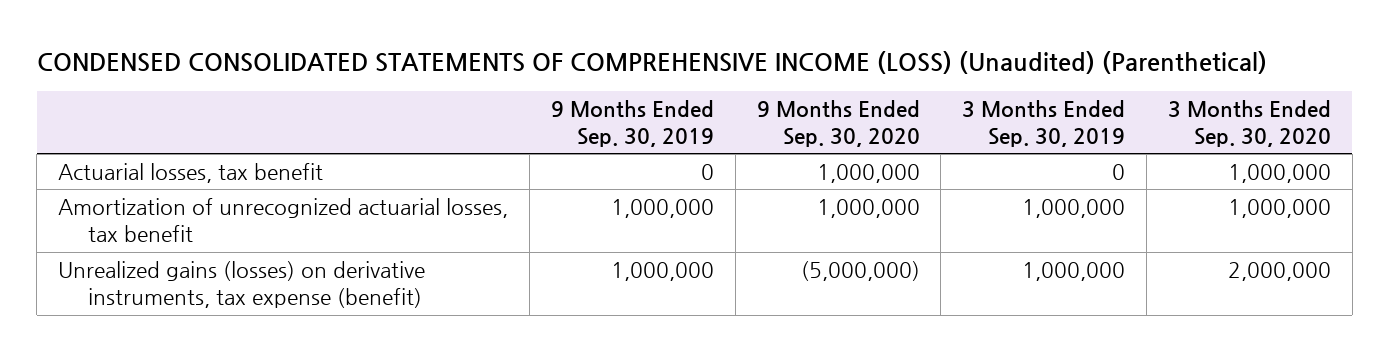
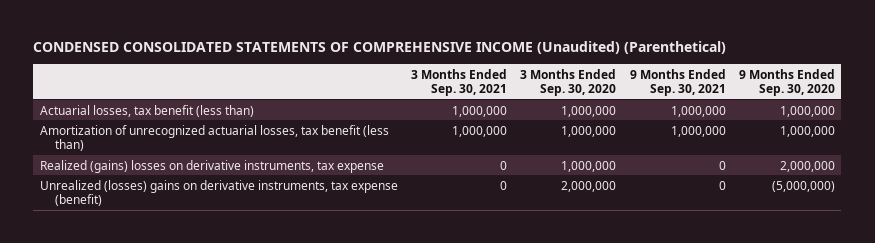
[36,50,1267,74] CONDENSED CONSOLIDATED STATEMENTS OF COMPREHENSIVE INCOME (LOSS) (Unaudited) (Parenthetical) -> [33,41,727,55] CONDENSED CONSOLIDATED STATEMENTS OF COMPREHENSIVE INCOME (Unaudited) (Parenthetical)
[550,99,714,148] 9 Months Ended Sep. 30, 2019 -> none
[962,99,1126,148] 3 Months Ended Sep. 30, 2019 -> none
none -> [411,68,508,96] 3 Months Ended Sep. 30, 2021
none -> [629,68,726,96] 9 Months Ended Sep. 30, 2021
[58,163,324,184] Actuarial losses, tax benefit -> [40,104,255,117] Actuarial losses, tax benefit (less than)
[58,198,509,243] Amortization of unrecognized actuarial losses, tax benefit -> [40,124,390,151] Amortization of unrecognized actuarial losses, tax benefit (less than)
none -> [40,159,385,173] Realized (gains) losses on derivative instruments, tax expense
[58,261,426,309] Unrealized gains (losses) on derivative instruments, tax expense (benefit) -> [40,179,399,206] Unrealized (losses) gains on derivative instruments, tax expense (benefit)

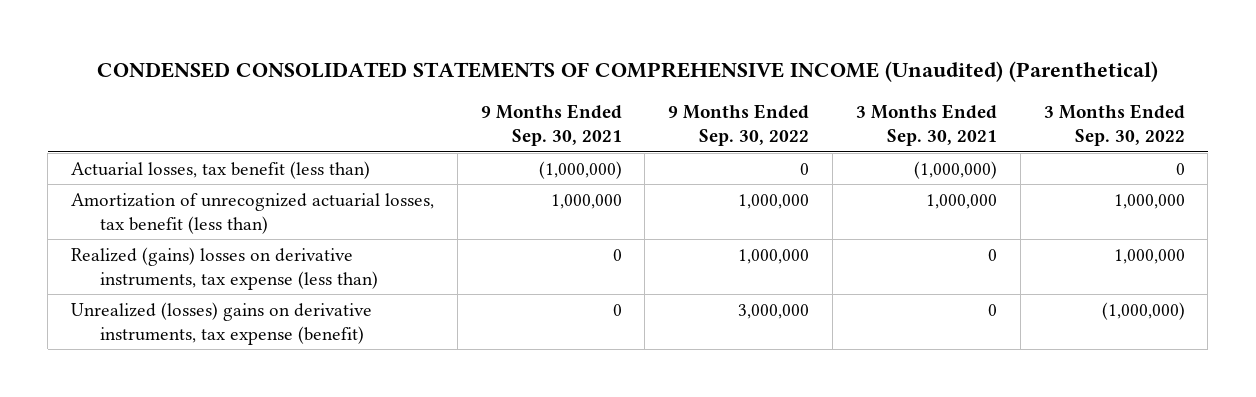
[520,68,617,96] 3 Months Ended Sep. 30, 2020 -> none
[738,68,835,96] 9 Months Ended Sep. 30, 2020 -> none
none -> [668,104,810,147] 9 Months Ended Sep. 30, 2022
none -> [1043,104,1185,147] 3 Months Ended Sep. 30, 2022
[452,105,508,117] 1,000,000 -> [913,160,997,179] (1,000,000)
[670,105,726,117] 1,000,000 -> [538,160,622,179] (1,000,000)
[40,159,385,173] Realized (gains) losses on derivative instruments, tax expense -> [70,246,378,290] Realized (gains) losses on derivative instruments, tax expense (less than)

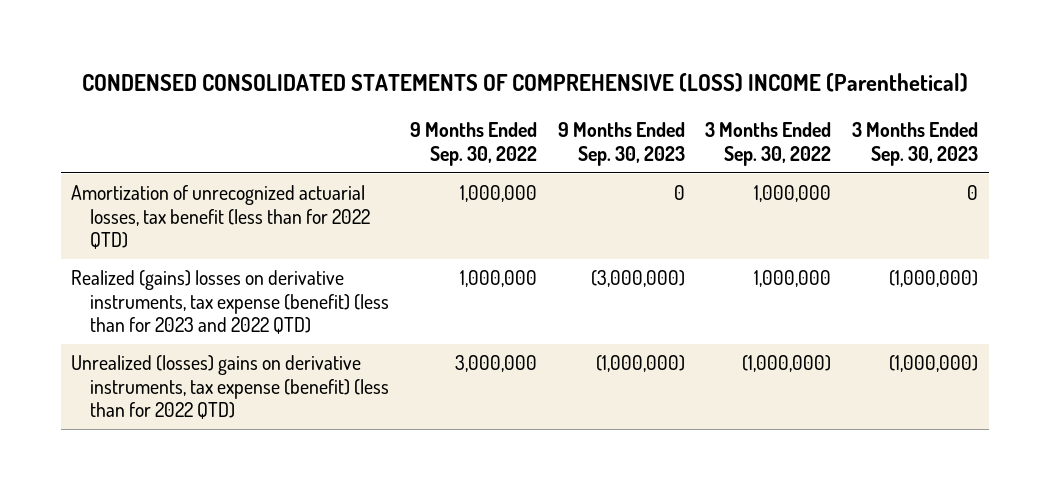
[96,61,1158,83] CONDENSED CONSOLIDATED STATEMENTS OF COMPREHENSIVE INCOME (Unaudited) (Parenthetical) -> [81,73,968,93] CONDENSED CONSOLIDATED STATEMENTS OF COMPREHENSIVE (LOSS) INCOME (Parenthetical)
[480,104,622,147] 9 Months Ended Sep. 30, 2021 -> none
[855,104,997,147] 3 Months Ended Sep. 30, 2021 -> none
none -> [557,122,685,166] 9 Months Ended Sep. 30, 2023
none -> [852,122,979,166] 3 Months Ended Sep. 30, 2023
[70,160,370,179] Actuarial losses, tax benefit (less than) -> none
[70,192,434,234] Amortization of unrecognized actuarial losses, tax benefit (less than) -> [71,185,371,250] Amortization of unrecognized actuarial losses, tax benefit (less than for 2022 QTD)
[70,246,378,290] Realized (gains) losses on derivative instruments, tax expense (less than) -> [71,270,390,335] Realized (gains) losses on derivative instruments, tax expense (benefit) (less than for 2023 and 2022 QTD)
[70,301,372,345] Unrealized (losses) gains on derivative instruments, tax expense (benefit) -> [71,355,390,420] Unrealized (losses) gains on derivative instruments, tax expense (benefit) (less than for 2022 QTD)

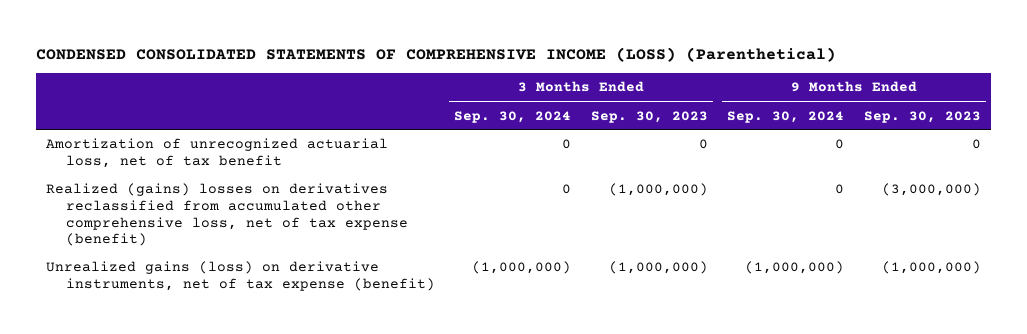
[81,73,968,93] CONDENSED CONSOLIDATED STATEMENTS OF COMPREHENSIVE (LOSS) INCOME (Parenthetical) -> [36,46,837,62] CONDENSED CONSOLIDATED STATEMENTS OF COMPREHENSIVE INCOME (LOSS) (Parenthetical)
[410,122,538,166] 9 Months Ended Sep. 30, 2022 -> none
[705,122,832,166] 3 Months Ended Sep. 30, 2022 -> none
none -> [454,110,572,123] Sep. 30, 2024
none -> [727,110,845,123] Sep. 30, 2024
[71,185,371,250] Amortization of unrecognized actuarial losses, tax benefit (less than for 2022 QTD) -> [46,138,389,168] Amortization of unrecognized actuarial loss, net of tax benefit
[71,270,390,335] Realized (gains) losses on derivative instruments, tax expense (benefit) (less than for 2023 and 2022 QTD) -> [46,183,408,247] Realized (gains) losses on derivatives reclassified from accumulated other comprehensive loss, net of tax expense (benefit)
[71,355,390,420] Unrealized (losses) gains on derivative instruments, tax expense (benefit) (less than for 2022 QTD) -> [46,261,435,291] Unrealized gains (loss) on derivative instruments, net of tax expense (benefit)

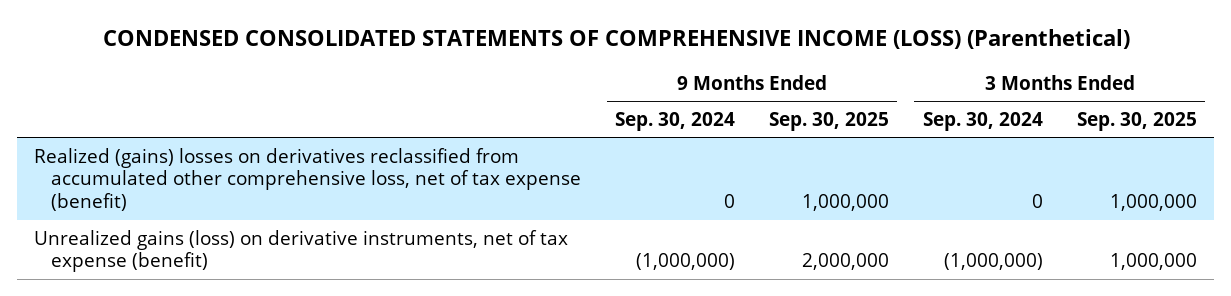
[590,110,708,123] Sep. 30, 2023 -> none
[863,110,981,123] Sep. 30, 2023 -> none
none -> [769,111,890,131] Sep. 30, 2025
none -> [1076,111,1197,131] Sep. 30, 2025
[46,138,389,168] Amortization of unrecognized actuarial loss, net of tax benefit -> none

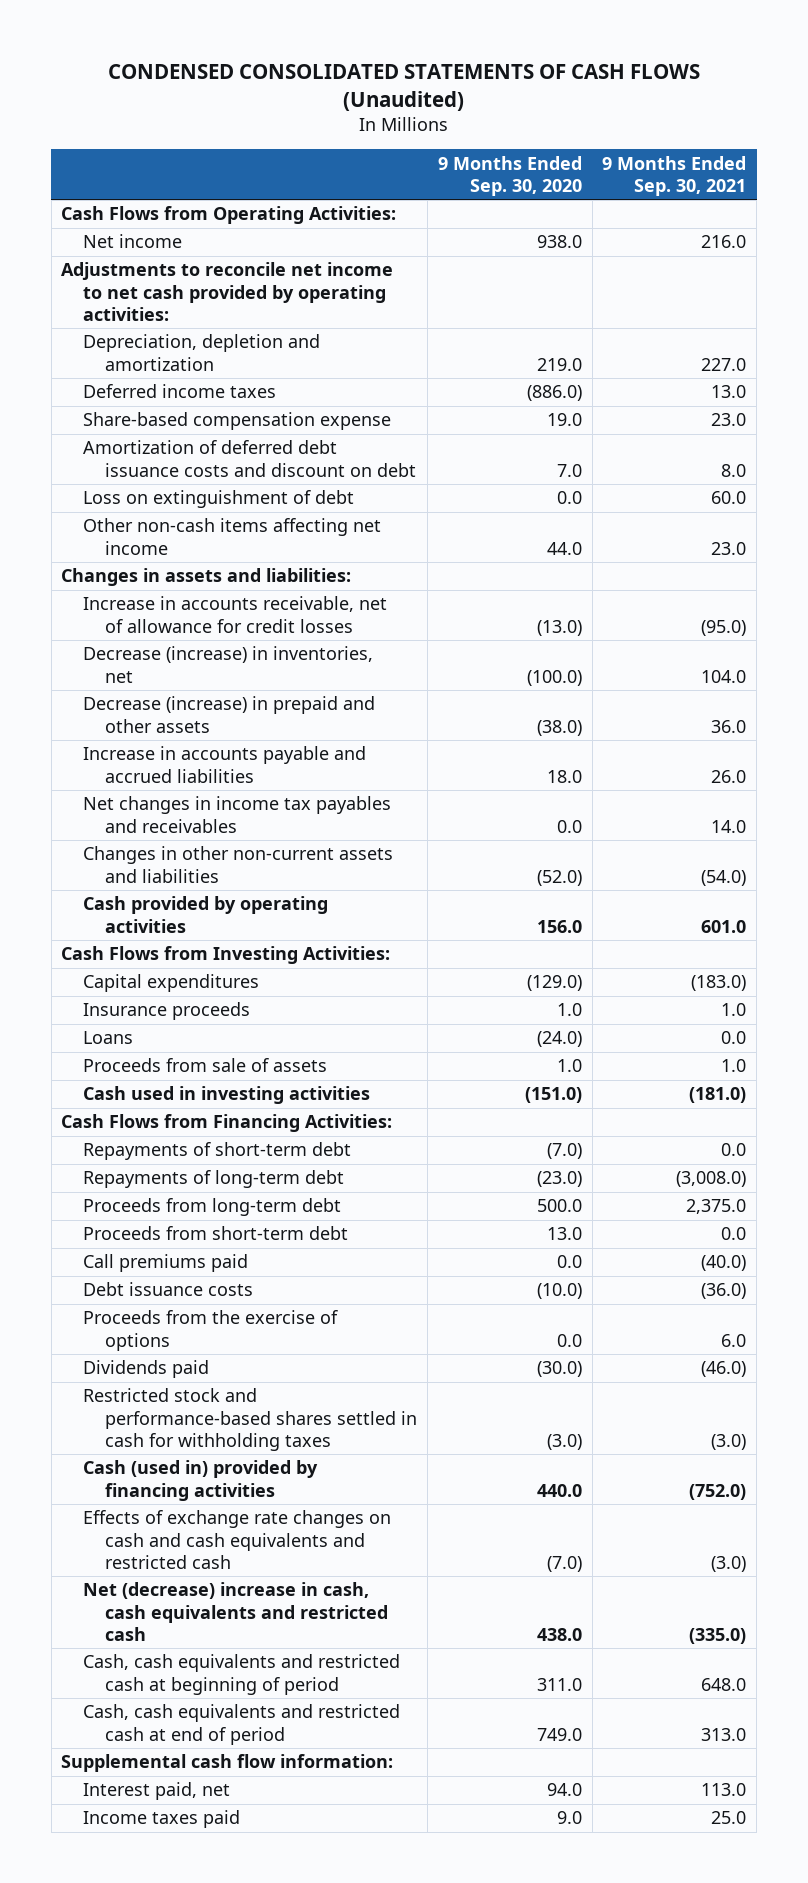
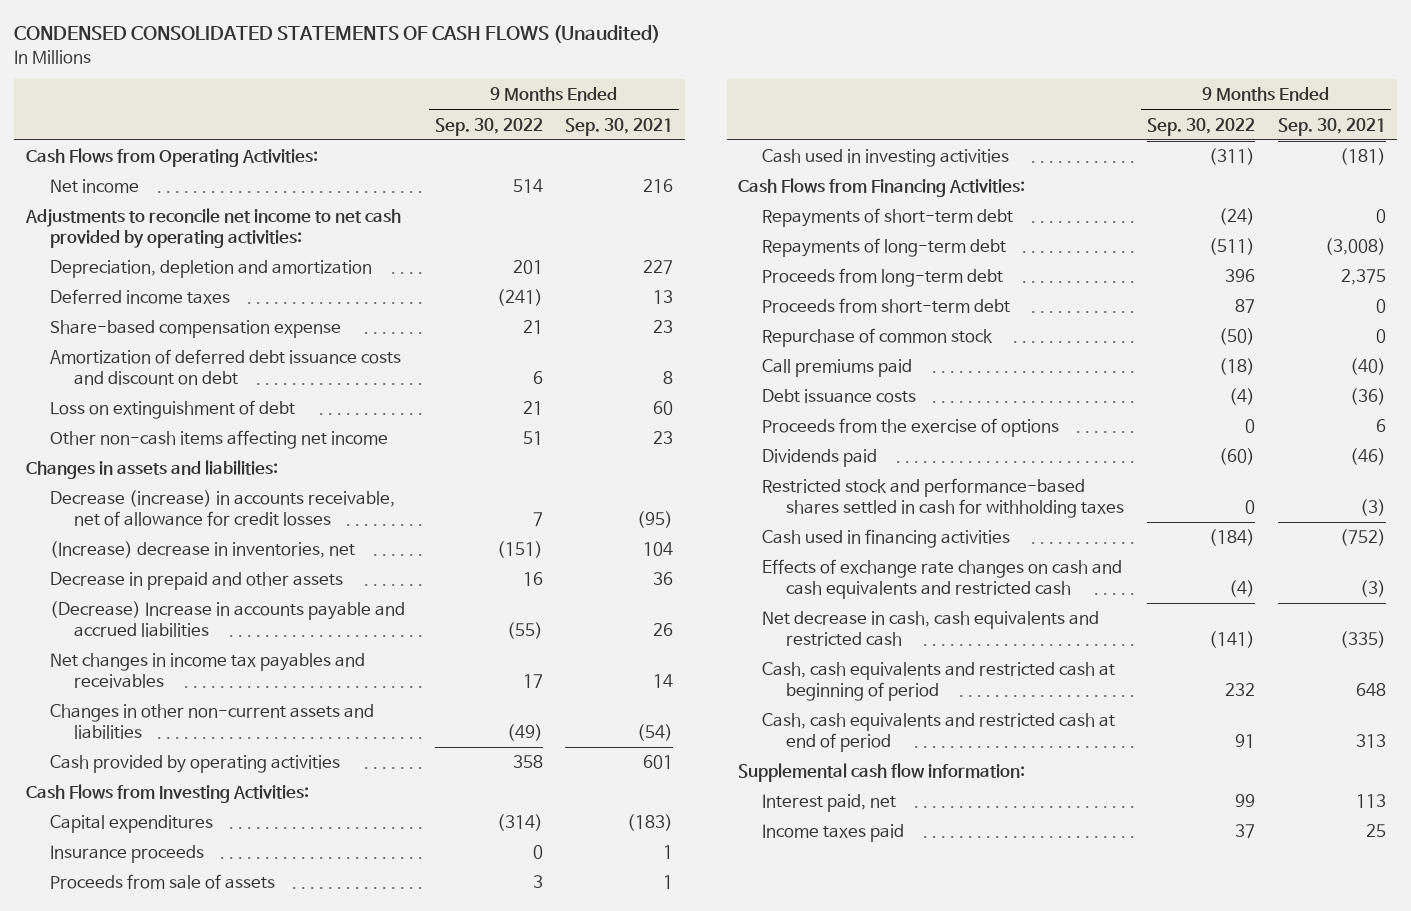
[437,155,582,197] 9 Months Ended Sep. 30, 2020 -> none
none -> [434,117,543,136] Sep. 30, 2022
[701,235,747,249] 216.0 -> [643,179,674,194] 216
[701,357,747,371] 227.0 -> [643,260,674,275] 227
[711,385,747,399] 13.0 -> [653,290,674,305] 13
[711,413,747,427] 23.0 -> [653,320,674,334] 23
[721,463,747,477] 8.0 -> [663,370,674,384] 8
[711,491,747,505] 60.0 -> [653,401,674,416] 60
[711,541,747,555] 23.0 -> [653,431,674,445] 23
[83,596,388,633] Increase in accounts receivable, net of allowance for credit losses -> [49,490,395,526] Decrease (increase) in accounts receivable, net of allowance for credit losses
[701,619,747,636] (95.0) -> [637,510,674,528] (95)
[83,646,374,683] Decrease (increase) in inventories, net -> [49,541,355,559] (Increase) decrease in inventories, net
[701,669,747,683] 104.0 -> [643,542,674,557] 104
[83,696,376,733] Decrease (increase) in prepaid and other assets -> [49,572,343,591] Decrease in prepaid and other assets
[711,719,747,733] 36.0 -> [653,572,674,586] 36
[83,746,367,783] Increase in accounts payable and accrued liabilities -> [49,601,405,637] (Decrease) Increase in accounts payable and accrued liabilities
[711,769,747,783] 26.0 -> [653,622,674,636] 26
[711,819,747,833] 14.0 -> [653,673,674,688] 14
[701,869,747,886] (54.0) -> [637,723,674,741] (54)
[701,919,747,933] 601.0 -> [643,755,674,770] 601
[83,1031,134,1045] Loans -> none
[691,975,747,992] (183.0) -> [627,814,674,832] (183)
[721,1003,747,1017] 1.0 -> [663,845,674,860] 1
[721,1059,747,1073] 1.0 -> [663,875,674,890] 1
[689,1087,747,1104] (181.0) -> [1339,148,1386,166] (181)
[721,1143,747,1157] 0.0 -> [1375,209,1386,224] 0
[676,1171,747,1188] (3,008.0) -> [1324,238,1386,256] (3,008)
[686,1199,747,1215] 2,375.0 -> [1340,269,1386,286] 2,375
[721,1227,747,1241] 0.0 -> [1375,299,1386,314] 0
none -> [761,328,993,348] Repurchase of common stock
[701,1255,747,1272] (40.0) -> [1349,358,1386,376] (40)
[701,1283,747,1300] (36.0) -> [1349,388,1386,406] (36)
[721,1333,747,1347] 6.0 -> [1375,419,1386,433] 6
[701,1361,747,1378] (46.0) -> [1349,448,1386,466] (46)
[711,1434,747,1451] (3.0) -> [1359,498,1386,516] (3)
[83,1460,319,1501] Cash (used in) provided by financing activities -> [761,529,1010,549] Cash used in financing activities
[689,1483,747,1500] (752.0) -> [1339,529,1386,547] (752)
[711,1556,747,1573] (3.0) -> [1359,579,1386,597] (3)
[83,1582,389,1642] Net (decrease) increase in cash, cash equivalents and restricted cash -> [761,611,1099,646] Net decrease in cash, cash equivalents and restricted cash
[689,1628,747,1645] (335.0) -> [1339,630,1386,648] (335)
[701,1677,747,1691] 648.0 -> [1355,682,1386,696] 648
[701,1727,747,1741] 313.0 -> [1355,733,1386,748] 313
[701,1783,747,1797] 113.0 -> [1355,794,1386,809] 113
[711,1811,747,1825] 25.0 -> [1365,824,1386,838] 25

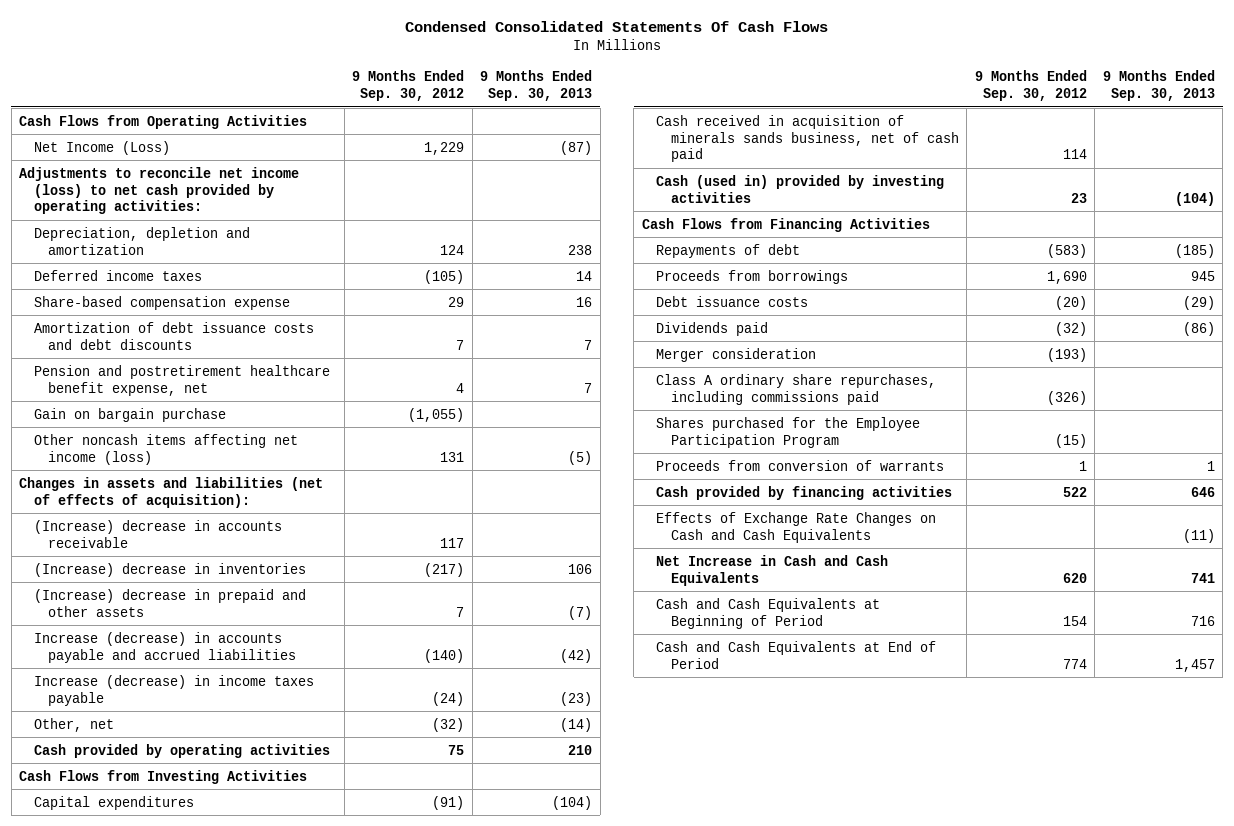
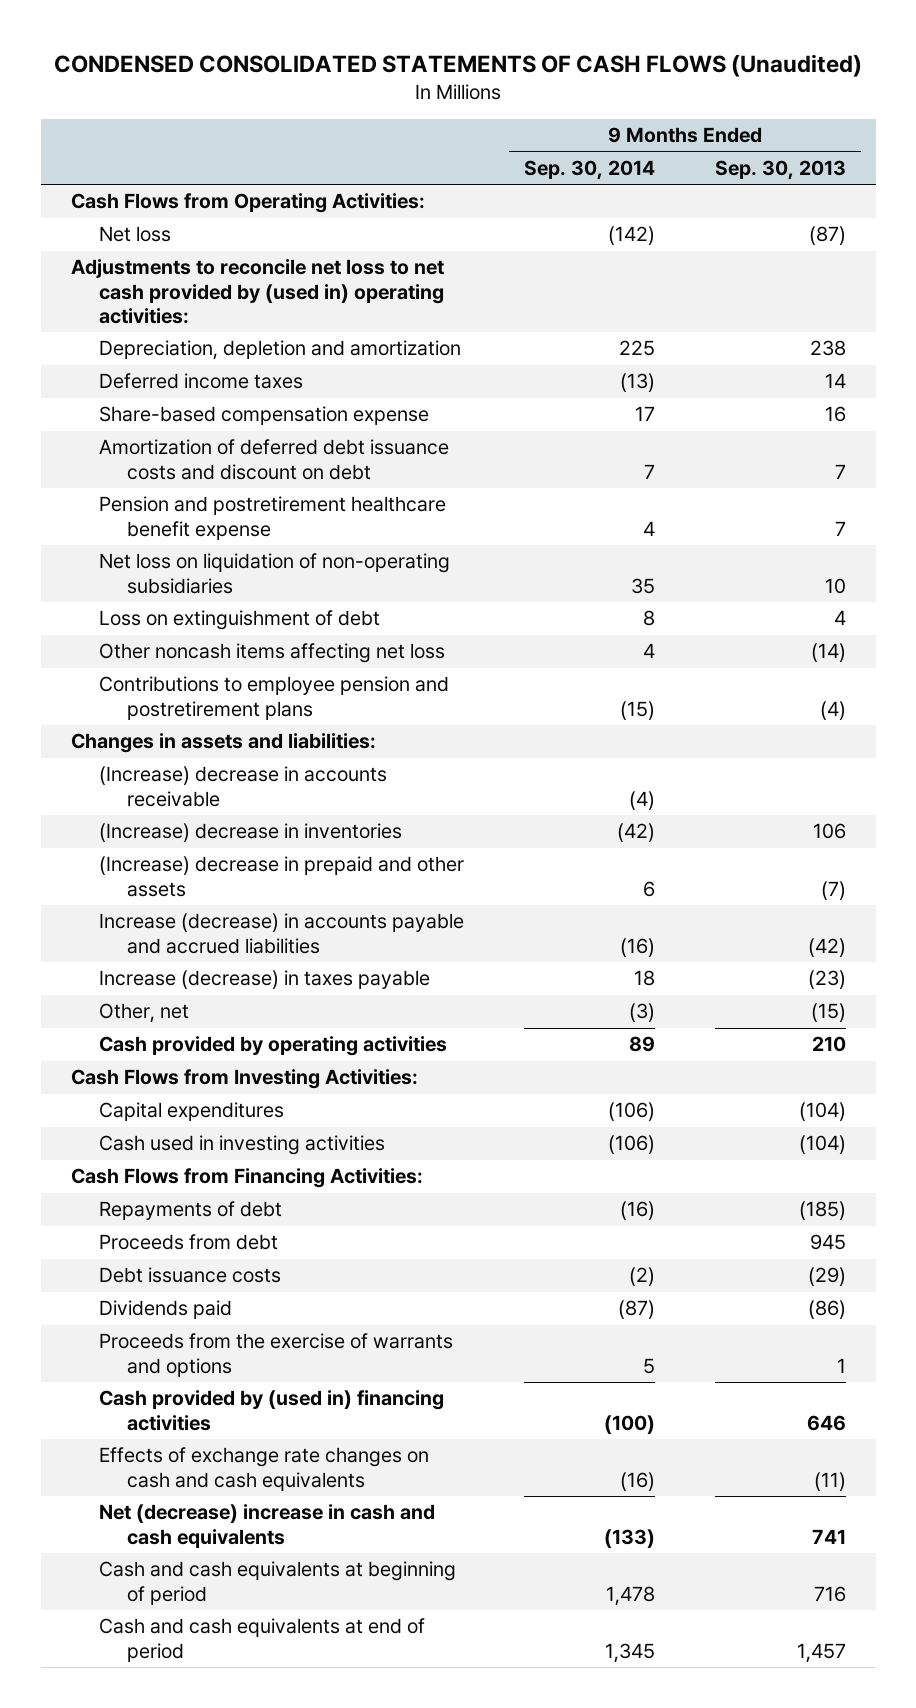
[405,20,829,32] Condensed Consolidated Statements Of Cash Flows -> [54,53,863,77] CONDENSED CONSOLIDATED STATEMENTS OF CASH FLOWS (Unaudited)
[352,69,465,101] 9 Months Ended Sep. 30, 2012 -> none
none -> [523,159,655,180] Sep. 30, 2014
[19,114,308,129] Cash Flows from Operating Activities -> [70,193,425,214] Cash Flows from Operating Activities:
[33,140,170,155] Net Income (Loss) -> [98,226,171,243] Net loss
[19,166,300,215] Adjustments to reconcile net income (loss) to net cash provided by operating activities: -> [70,259,444,324] Adjustments to reconcile net loss to net cash provided by (used in) operating activities:
[33,407,226,422] Gain on bargain purchase -> none
[33,321,314,350] Amortization of debt issuance costs and debt discounts -> [98,439,449,480] Amortization of deferred debt issuance costs and discount on debt
[33,364,330,396] Pension and postretirement healthcare benefit expense, net -> [98,496,446,540] Pension and postretirement healthcare benefit expense
none -> [98,553,450,594] Net loss on liquidation of non-operating subsidiaries
none -> [98,610,380,631] Loss on extinguishment of debt
[33,433,298,465] Other noncash items affecting net income (loss) -> [98,643,445,664] Other noncash items affecting net loss
[568,450,593,465] (5) -> [810,643,846,663] (14)
none -> [98,676,449,720] Contributions to employee pension and postretirement plans
[19,476,324,508] Changes in assets and liabilities (net of effects of acquisition): -> [70,733,376,754] Changes in assets and liabilities:
[33,674,314,706] Increase (decrease) in income taxes payable -> [98,970,430,990] Increase (decrease) in taxes payable
[560,717,593,732] (14) -> [810,1003,846,1023] (15)
[19,769,308,784] Cash Flows from Investing Activities -> [70,1069,418,1090] Cash Flows from Investing Activities:
[656,114,959,163] Cash received in acquisition of minerals sands business, net of cash paid -> none
[656,174,945,203] Cash (used in) provided by investing activities -> [98,1135,385,1156] Cash used in investing activities
[641,217,930,232] Cash Flows from Financing Activities -> [70,1168,423,1189] Cash Flows from Financing Activities:
[656,269,849,284] Proceeds from borrowings -> [98,1234,278,1251] Proceeds from debt
[656,347,817,362] Merger consideration -> none
[656,373,937,405] Class A ordinary share repurchases, including commissions paid -> none
[656,416,921,448] Shares purchased for the Employee Participation Program -> none
[656,459,945,471] Proceeds from conversion of warrants -> none
none -> [98,1333,453,1377] Proceeds from the exercise of warrants and options
[656,485,953,500] Cash provided by financing activities -> [98,1390,444,1431] Cash provided by (used in) financing activities
[656,511,937,543] Effects of Exchange Rate Changes on Cash and Cash Equivalents -> [98,1447,429,1491] Effects of exchange rate changes on cash and cash equivalents
[656,554,889,586] Net Increase in Cash and Cash Equivalents -> [98,1504,435,1548] Net (decrease) increase in cash and cash equivalents
[656,597,881,629] Cash and Cash Equivalents at Beginning of Period -> [98,1561,456,1605] Cash and cash equivalents at beginning of period
[656,640,937,669] Cash and Cash Equivalents at End of Period -> [98,1618,425,1662] Cash and cash equivalents at end of period

